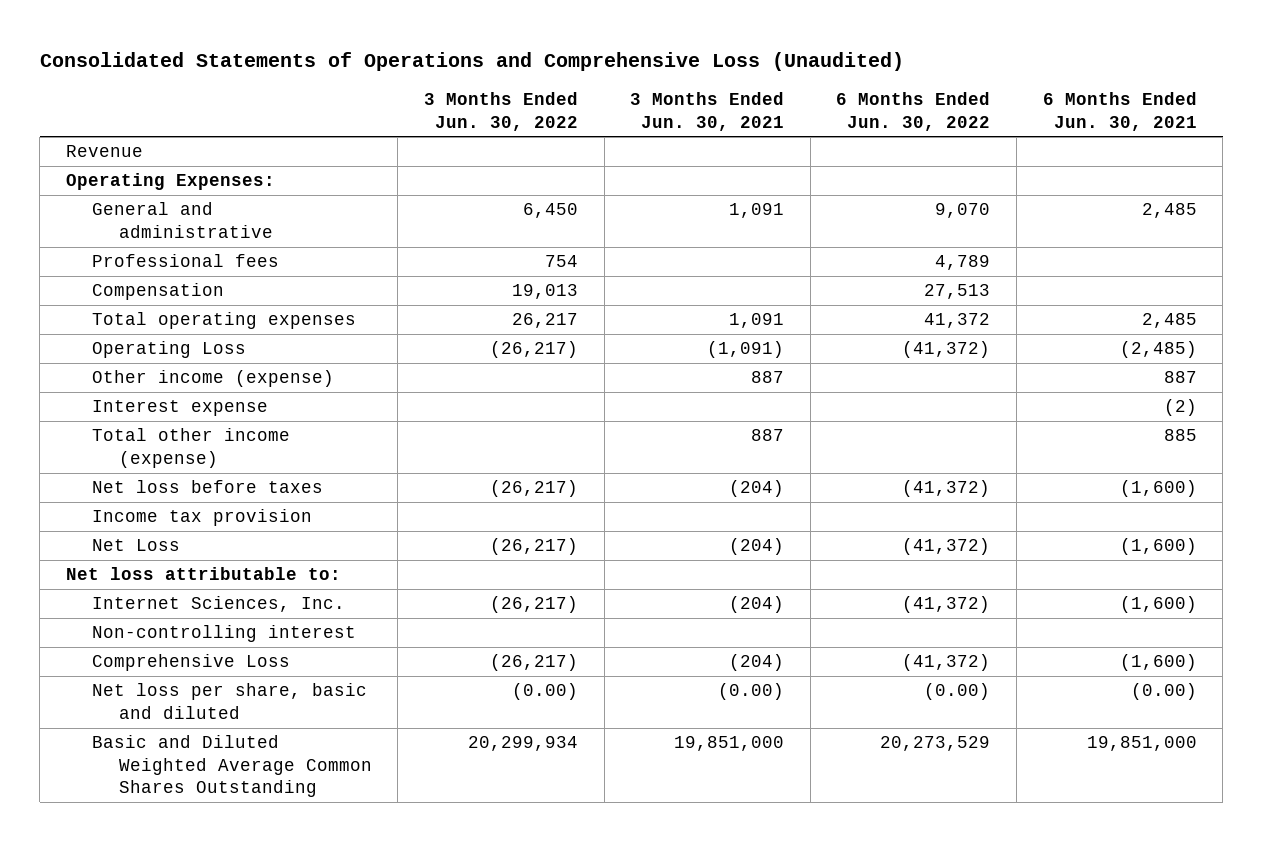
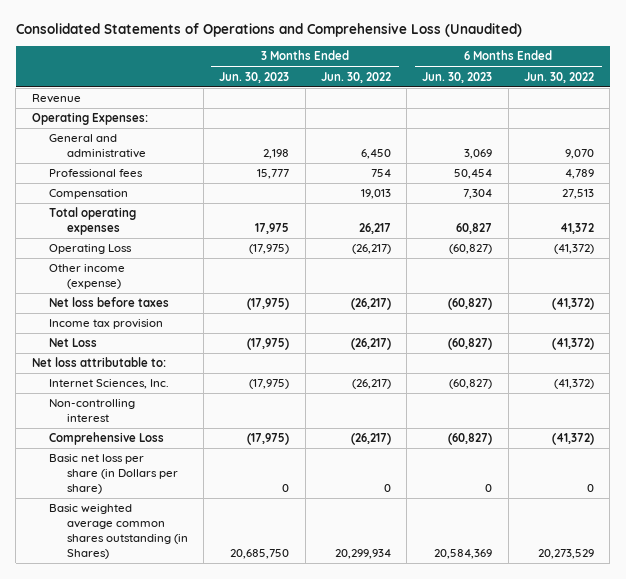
[630,92,785,131] 3 Months Ended Jun. 30, 2021 -> none
[1042,92,1197,131] 6 Months Ended Jun. 30, 2021 -> none
none -> [219,71,290,83] Jun. 30, 2023
none -> [422,71,493,83] Jun. 30, 2023
[92,400,269,417] Interest expense -> none
[92,428,291,468] Total other income (expense) -> none
[92,683,368,719] Net loss per share, basic and diluted -> [49,454,178,494] Basic net loss per share (in Dollars per share)
[511,683,578,701] (0.00) -> [383,483,391,492] 0
[924,683,991,701] (0.00) -> [587,483,595,492] 0
[92,735,372,798] Basic and Diluted Weighted Average Common Shares Outstanding -> [49,504,188,559] Basic weighted average common shares outstanding (in Shares)

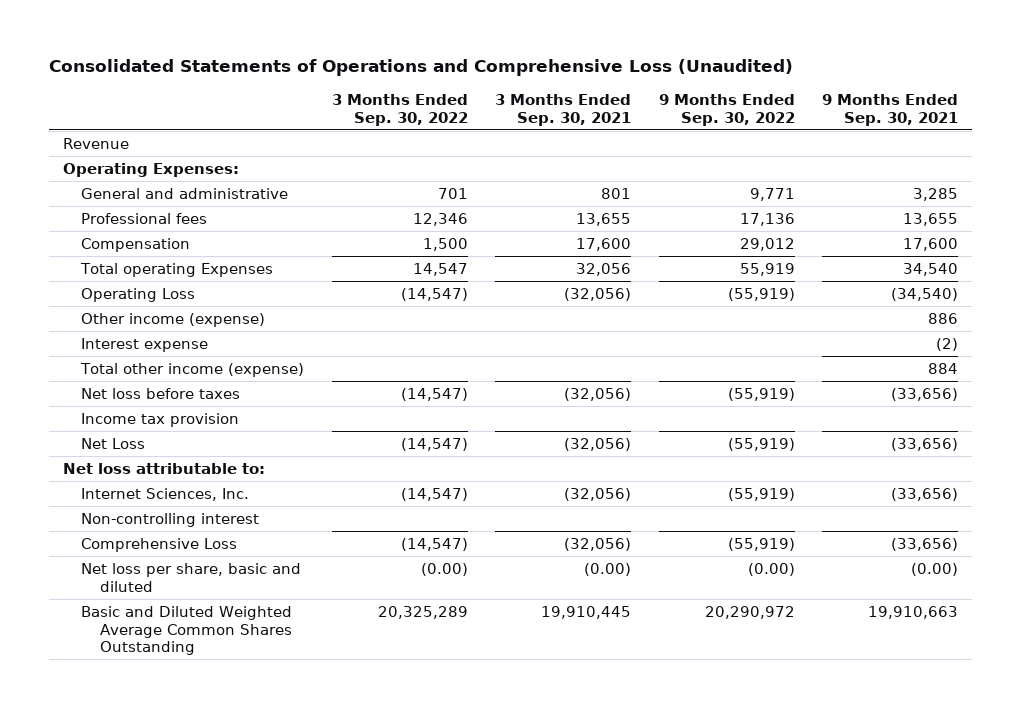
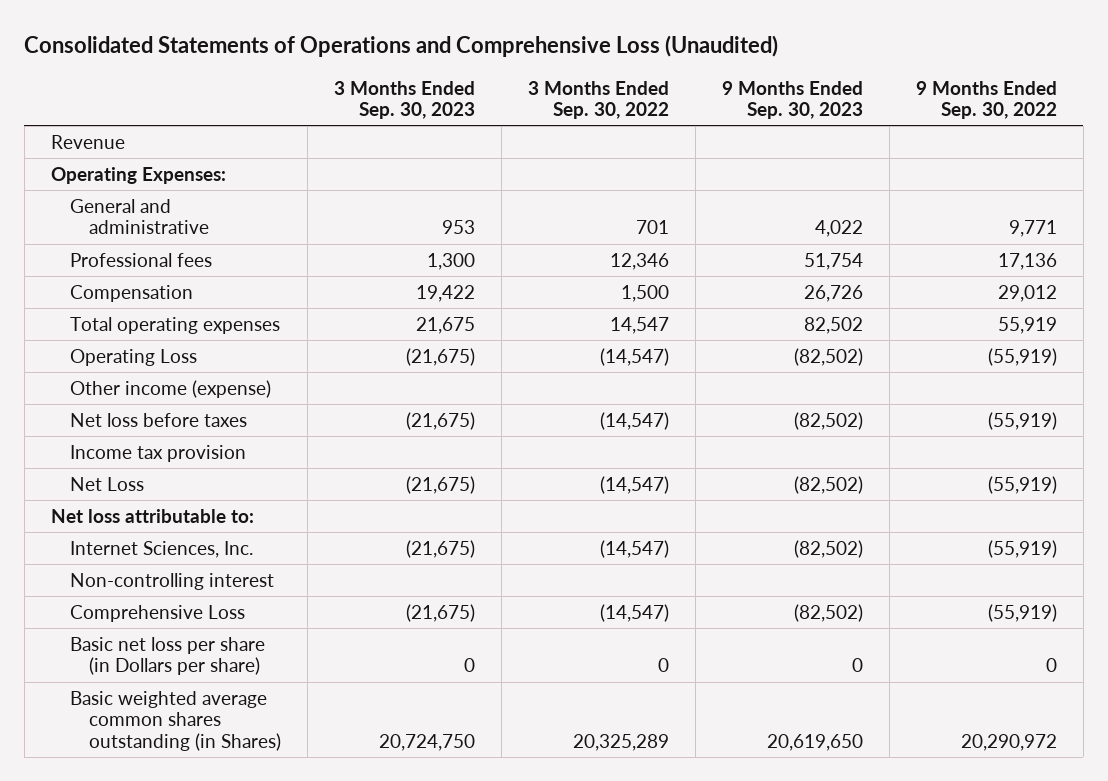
[495,94,632,126] 3 Months Ended Sep. 30, 2021 -> none
[822,94,959,126] 9 Months Ended Sep. 30, 2021 -> none
none -> [333,80,475,119] 3 Months Ended Sep. 30, 2023
none -> [721,80,863,119] 9 Months Ended Sep. 30, 2023
[80,263,274,278] Total operating Expenses -> [69,316,280,334] Total operating expenses
[81,338,209,353] Interest expense -> none
[80,363,305,378] Total other income (expense) -> none
[81,563,302,592] Net loss per share, basic and diluted -> [69,636,265,676] Basic net loss per share (in Dollars per share)
[420,563,468,577] (0.00) -> [657,658,669,673] 0
[747,563,795,577] (0.00) -> [1045,658,1057,673] 0
[81,606,293,656] Basic and Diluted Weighted Average Common Shares Outstanding -> [69,690,281,751] Basic weighted average common shares outstanding (in Shares)

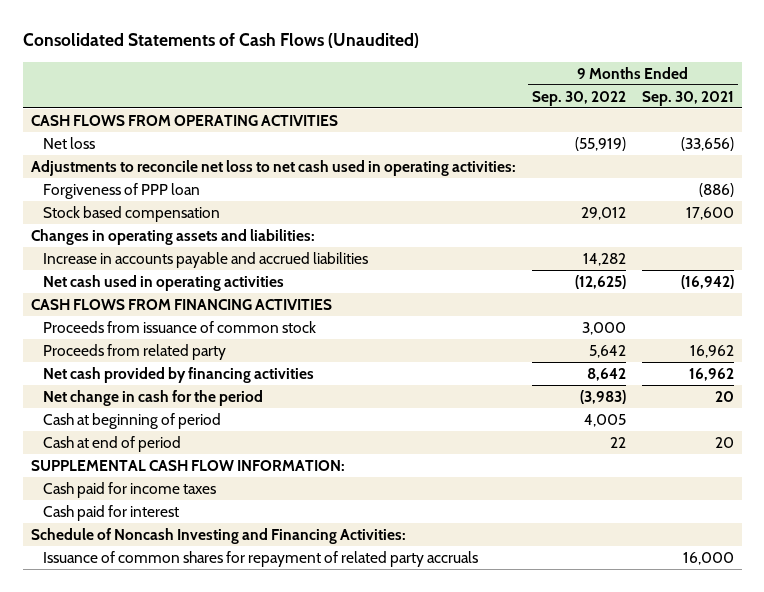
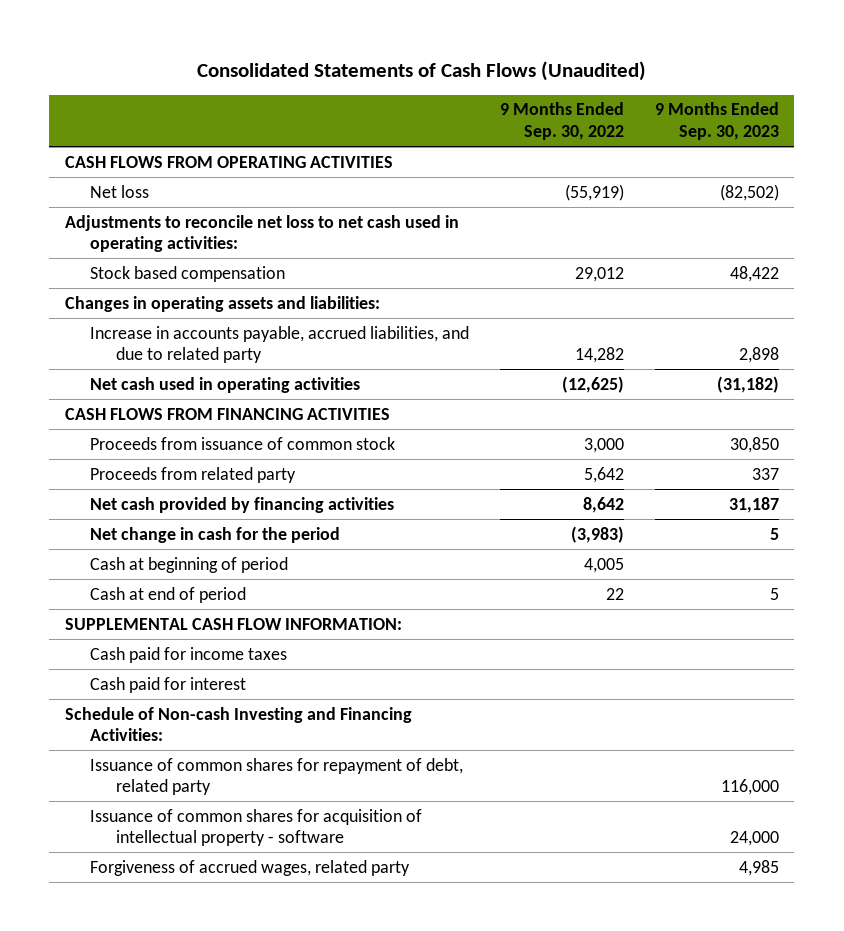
[641,90,734,106] Sep. 30, 2021 -> none
none -> [655,102,780,141] 9 Months Ended Sep. 30, 2023
[42,182,200,199] Forgiveness of PPP loan -> none
[42,251,368,268] Increase in accounts payable and accrued liabilities -> [90,325,470,364] Increase in accounts payable, accrued liabilities, and due to related party
[30,527,406,544] Schedule of Noncash Investing and Financing Activities: -> [64,706,412,742] Schedule of Non-cash Investing and Financing Activities:
[42,550,478,567] Issuance of common shares for repayment of related party accruals -> [90,757,464,796] Issuance of common shares for repayment of debt, related party
none -> [90,808,423,847] Issuance of common shares for acquisition of intellectual property - software
none -> [90,859,411,876] Forgiveness of accrued wages, related party

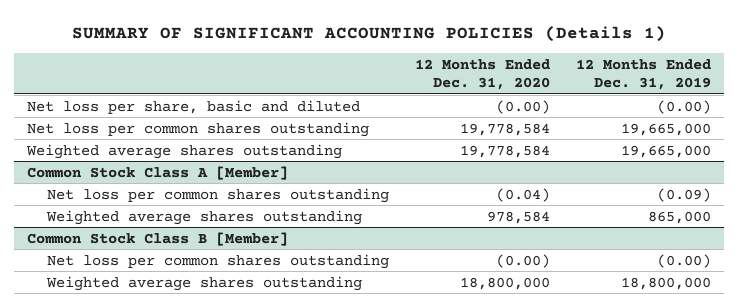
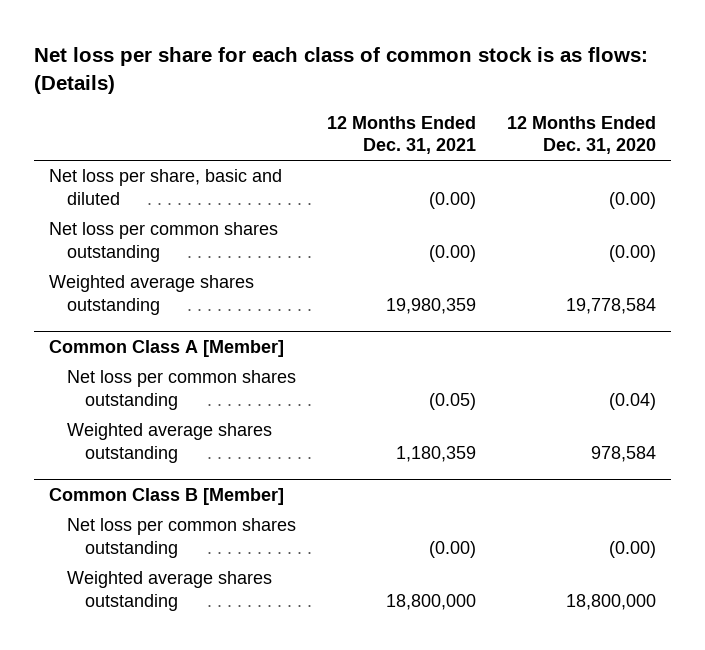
[71,25,666,42] SUMMARY OF SIGNIFICANT ACCOUNTING POLICIES (Details 1) -> [34,46,649,94] Net loss per share for each class of common stock is as flows: (Details)
[576,58,712,91] 12 Months Ended Dec. 31, 2019 -> none
none -> [327,115,477,155] 12 Months Ended Dec. 31, 2021
[460,122,551,136] 19,778,584 -> [608,244,656,262] (0.00)
[26,165,288,180] Common Stock Class A [Member] -> [49,339,285,357] Common Class A [Member]
[26,231,288,246] Common Stock Class B [Member] -> [49,487,285,505] Common Class B [Member]

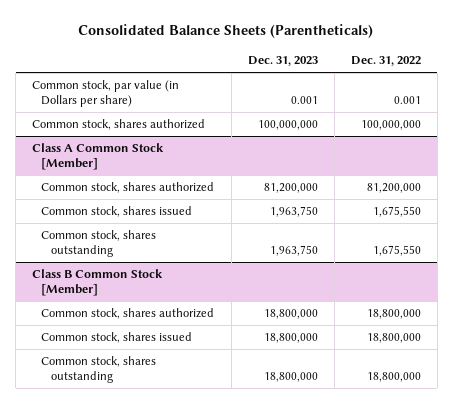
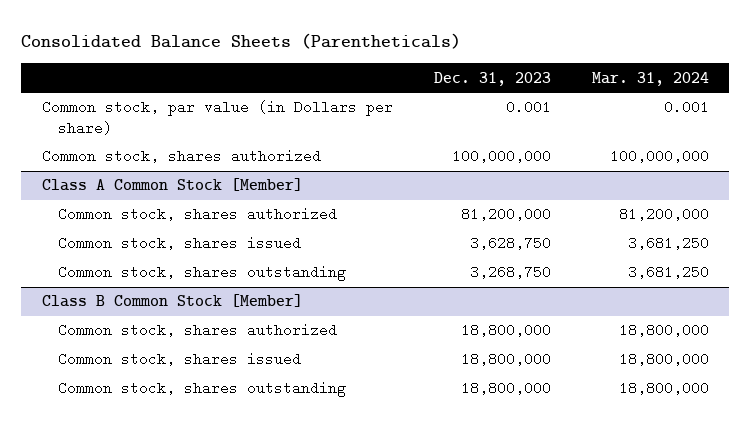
[350,56,421,67] Dec. 31, 2022 -> none
none -> [591,71,709,86] Mar. 31, 2024
[269,206,318,218] 1,963,750 -> [469,236,551,251] 3,628,750
[269,245,318,257] 1,963,750 -> [469,265,551,280] 3,268,750

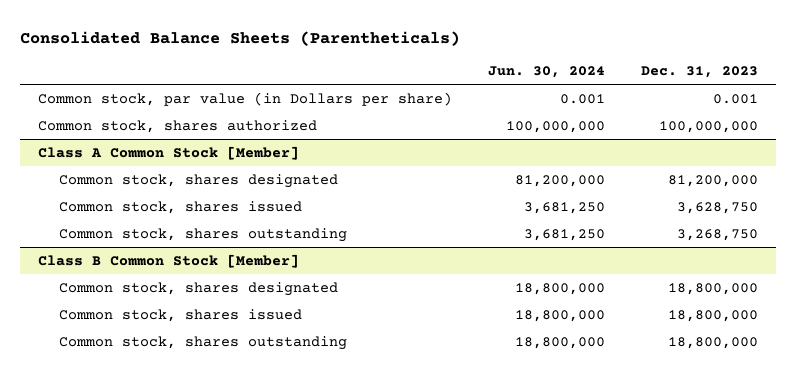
[591,71,709,86] Mar. 31, 2024 -> none
none -> [488,66,606,79] Jun. 30, 2024
[57,207,337,222] Common stock, shares authorized -> [58,173,338,188] Common stock, shares designated
[57,323,337,338] Common stock, shares authorized -> [58,281,338,296] Common stock, shares designated

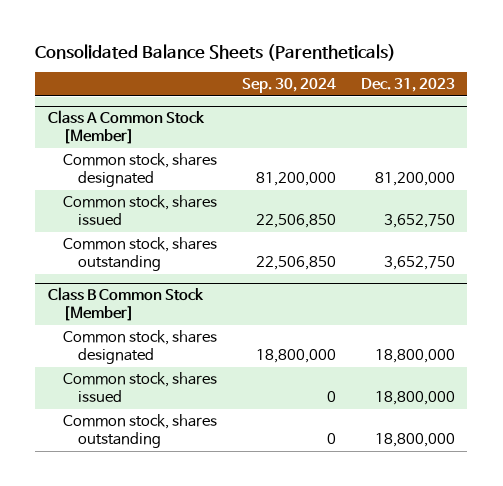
[488,66,606,79] Jun. 30, 2024 -> none
none -> [242,78,337,94] Sep. 30, 2024
[37,91,452,106] Common stock, par value (in Dollars per share) -> none
[37,119,317,133] Common stock, shares authorized -> none
[677,201,759,214] 3,628,750 -> [383,214,455,229] 3,652,750
[677,228,759,241] 3,268,750 -> [383,256,455,271] 3,652,750

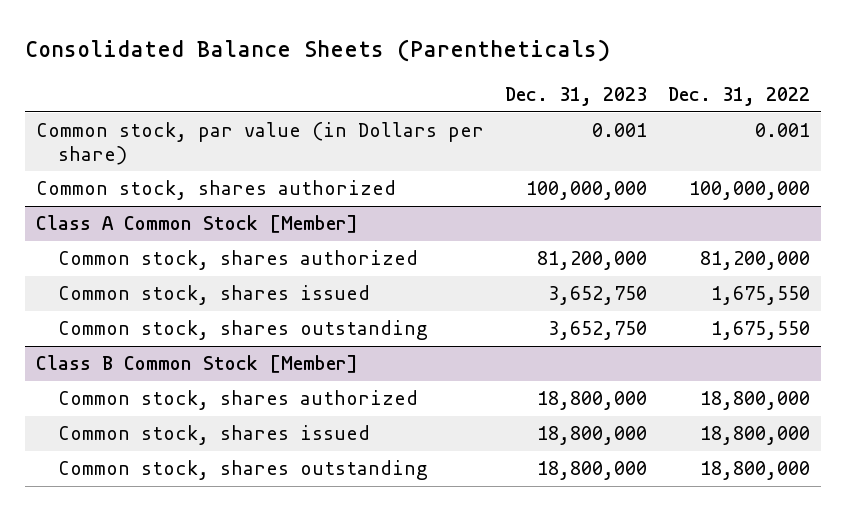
[242,78,337,94] Sep. 30, 2024 -> none
none -> [668,87,811,107] Dec. 31, 2022
none -> [36,122,485,165] Common stock, par value (in Dollars per share)
none -> [36,180,397,201] Common stock, shares authorized
[63,152,218,188] Common stock, shares designated -> [58,250,419,271] Common stock, shares authorized
[63,329,218,365] Common stock, shares designated -> [58,390,419,411] Common stock, shares authorized

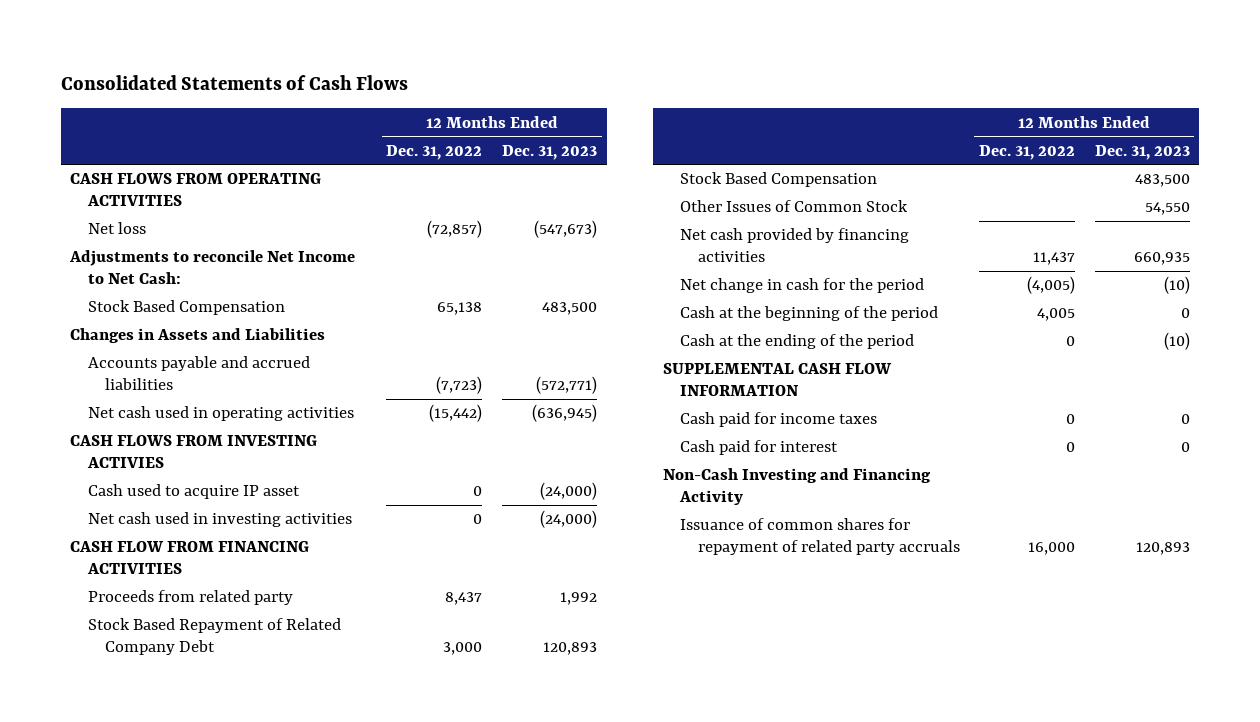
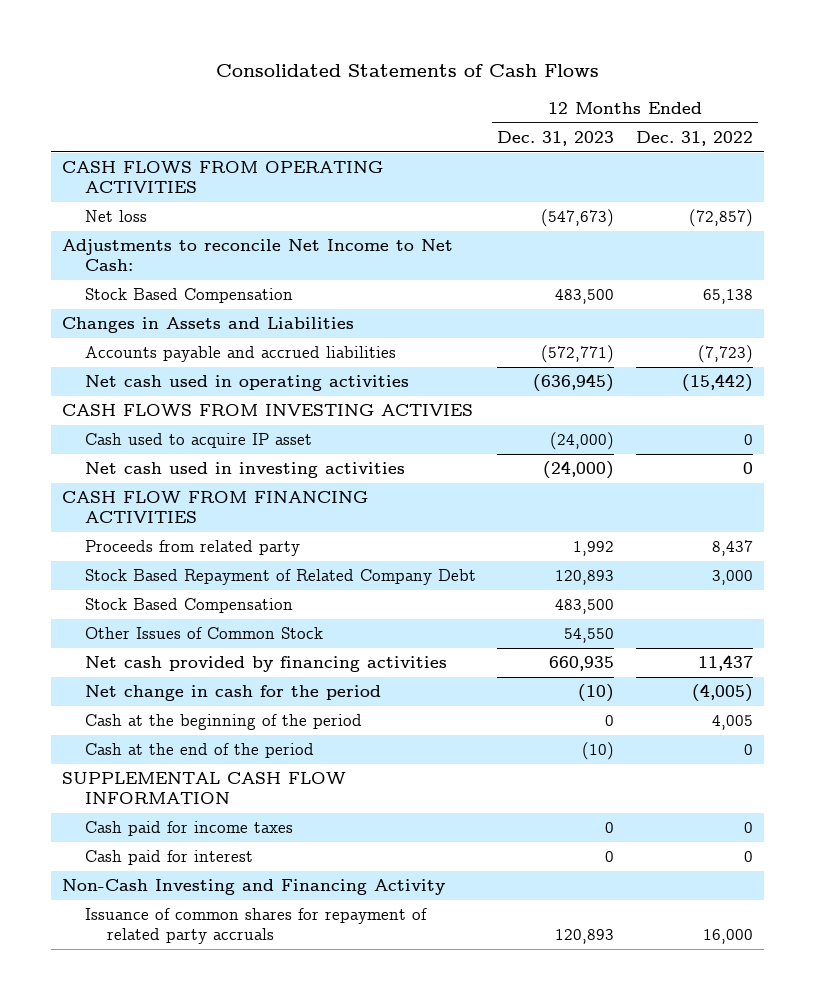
[680,334,915,350] Cash at the ending of the period -> [84,743,314,759] Cash at the end of the period

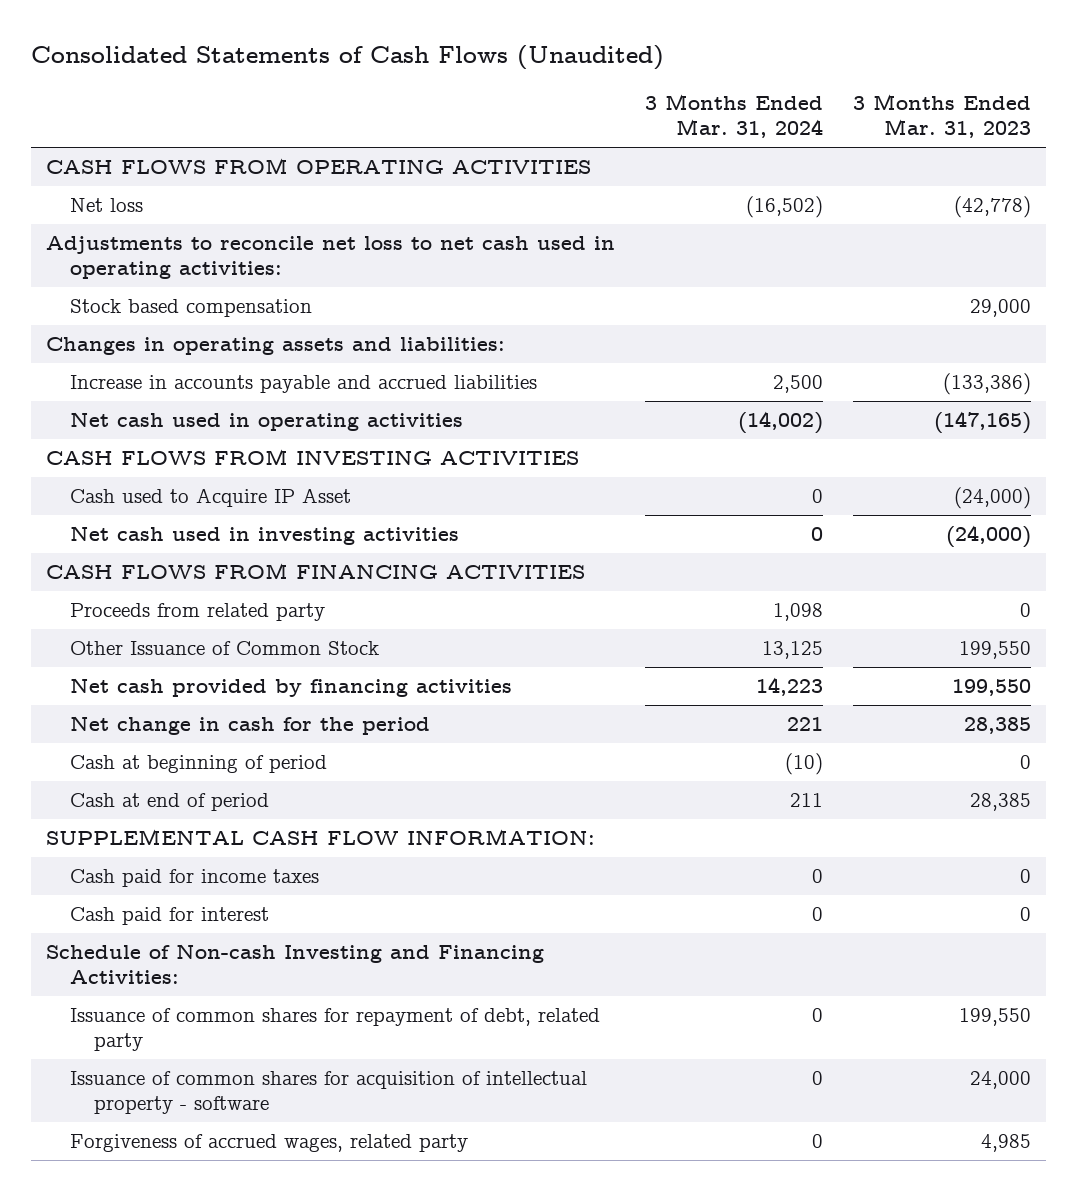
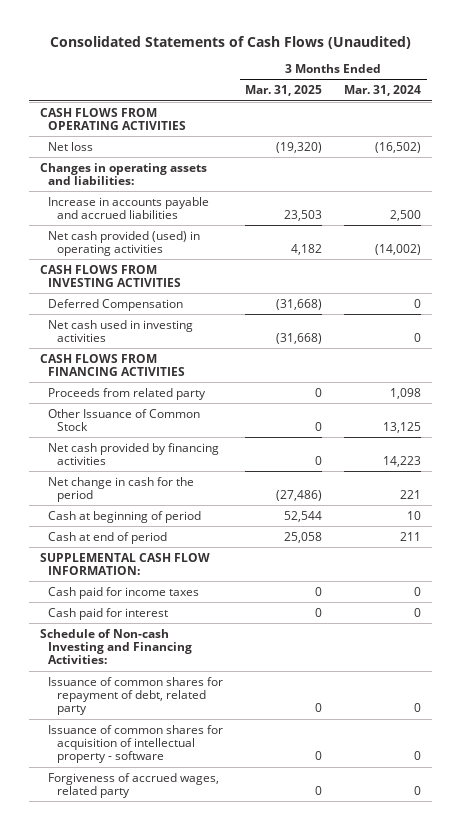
[853,93,1032,139] 3 Months Ended Mar. 31, 2023 -> none
none -> [245,85,323,97] Mar. 31, 2025
[46,235,616,280] Adjustments to reconcile net loss to net cash used in operating activities: -> none
[70,298,313,317] Stock based compensation -> none
[70,411,464,431] Net cash used in operating activities -> [48,230,201,257] Net cash provided (used) in operating activities
[70,487,352,507] Cash used to Acquire IP Asset -> none
none -> [48,298,184,311] Deferred Compensation
[785,752,824,775] (10) -> [407,510,422,520] 10

